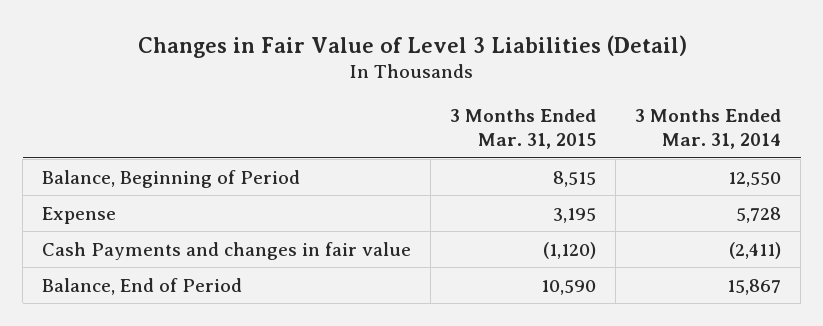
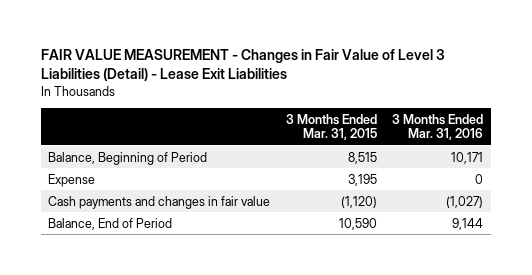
[137,34,687,58] Changes in Fair Value of Level 3 Liabilities (Detail) -> [40,48,445,82] FAIR VALUE MEASUREMENT - Changes in Fair Value of Level 3 Liabilities (Detail) - Lease Exit Liabilities
[635,109,782,150] 3 Months Ended Mar. 31, 2014 -> none
none -> [392,113,484,141] 3 Months Ended Mar. 31, 2016
[42,241,412,260] Cash Payments and changes in fair value -> [48,195,271,209] Cash payments and changes in fair value

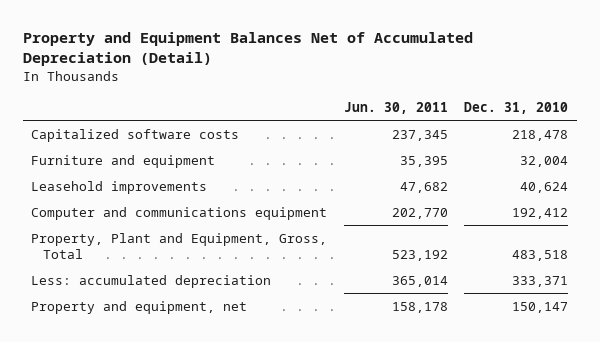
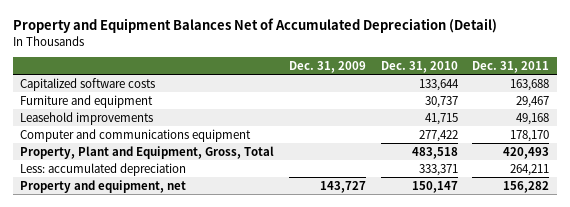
[343,101,448,114] Jun. 30, 2011 -> none
none -> [288,60,366,73] Dec. 31, 2009
none -> [472,60,550,73] Dec. 31, 2011
[512,129,569,141] 218,478 -> [418,78,459,91] 133,644
[520,155,569,167] 32,004 -> [424,95,458,108] 30,737
[520,181,569,193] 40,624 -> [424,112,458,125] 41,715
[512,207,569,219] 192,412 -> [418,129,458,142] 277,422

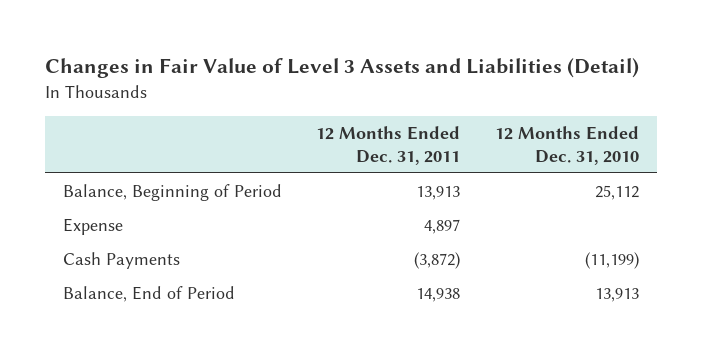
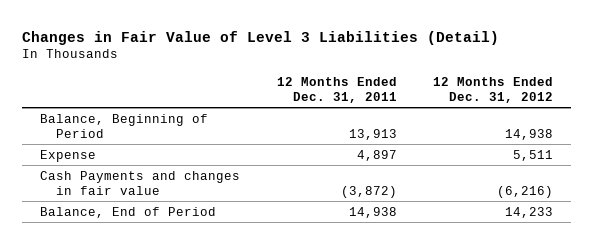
[45,58,640,79] Changes in Fair Value of Level 3 Assets and Liabilities (Detail) -> [22,30,500,45] Changes in Fair Value of Level 3 Liabilities (Detail)
[495,125,640,165] 12 Months Ended Dec. 31, 2010 -> none
none -> [432,76,553,103] 12 Months Ended Dec. 31, 2012
[62,251,180,269] Cash Payments -> [40,170,241,195] Cash Payments and changes in fair value

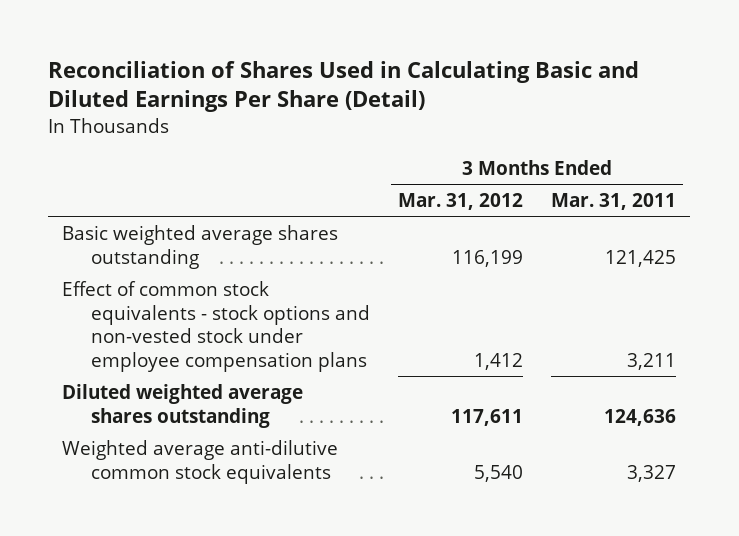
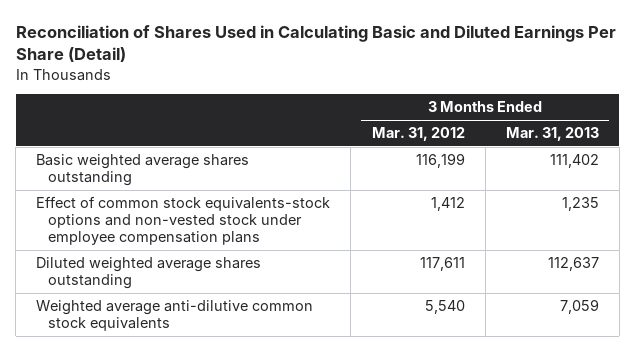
[551,192,677,210] Mar. 31, 2011 -> none
none -> [505,127,599,142] Mar. 31, 2013
[62,280,370,372] Effect of common stock equivalents - stock options and non-vested stock under employee compensation plans -> [36,196,331,246] Effect of common stock equivalents-stock options and non-vested stock under employee compensation plans

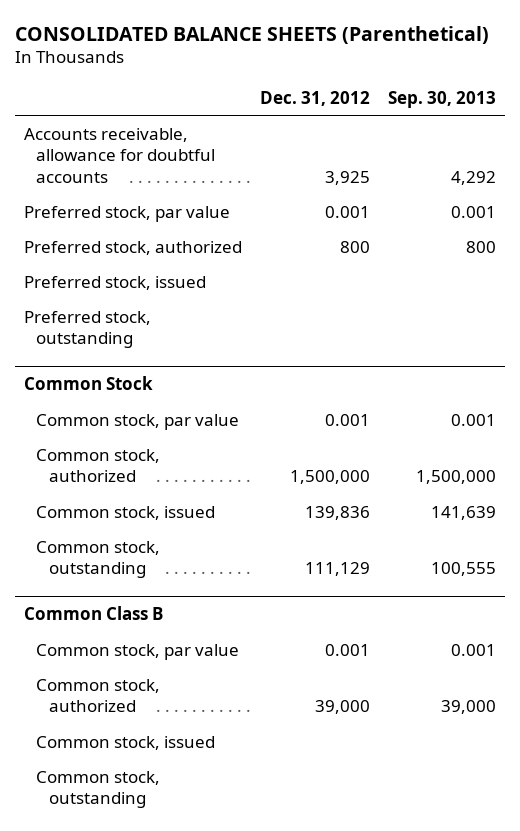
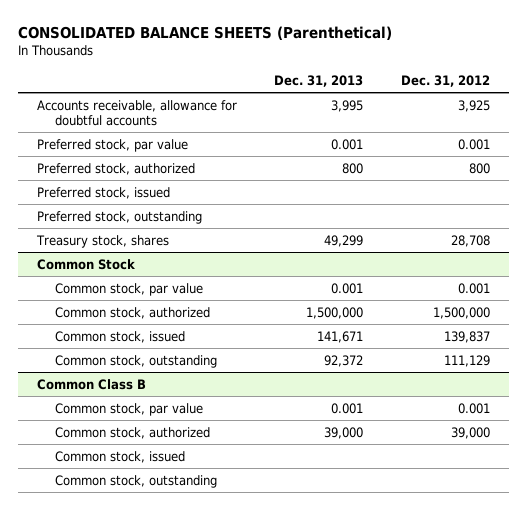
[387,90,496,108] Sep. 30, 2013 -> none
none -> [274,75,364,88] Dec. 31, 2013
none -> [35,234,169,248] Treasury stock, shares
[304,505,370,520] 139,836 -> [443,330,490,343] 139,837

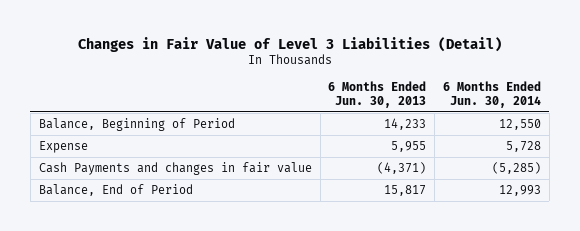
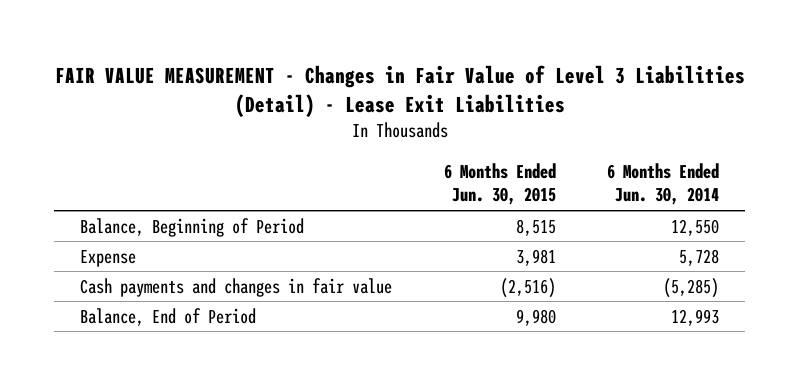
[77,36,502,52] Changes in Fair Value of Level 3 Liabilities (Detail) -> [54,65,745,118] FAIR VALUE MEASUREMENT - Changes in Fair Value of Level 3 Liabilities (Detail) - Lease Exit Liabilities
[328,81,427,109] 6 Months Ended Jun. 30, 2013 -> none
none -> [443,162,556,206] 6 Months Ended Jun. 30, 2015
[38,161,312,175] Cash Payments and changes in fair value -> [80,277,393,297] Cash payments and changes in fair value

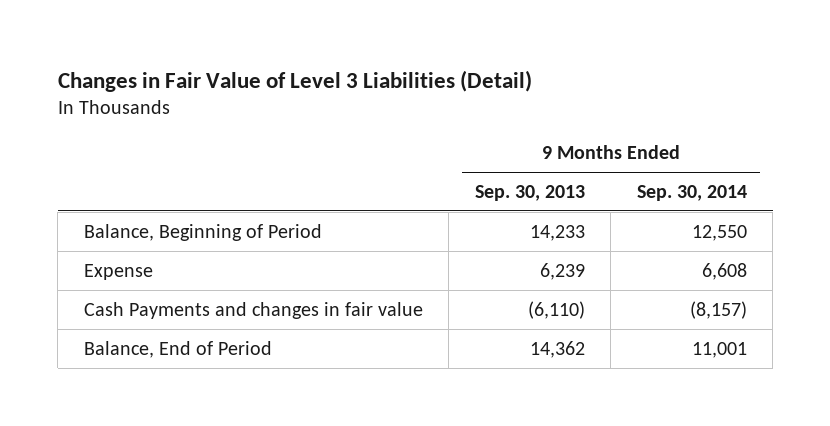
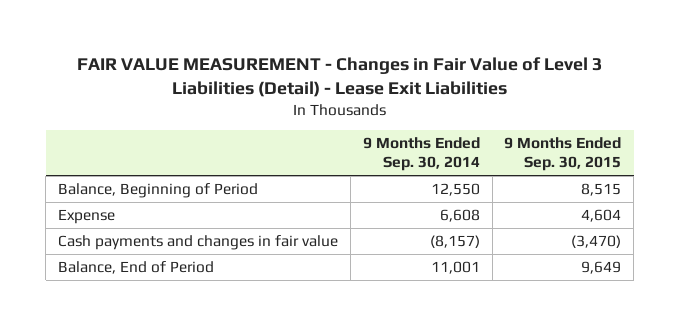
[57,69,532,92] Changes in Fair Value of Level 3 Liabilities (Detail) -> [76,56,602,97] FAIR VALUE MEASUREMENT - Changes in Fair Value of Level 3 Liabilities (Detail) - Lease Exit Liabilities
[474,184,585,201] Sep. 30, 2013 -> none
none -> [504,137,622,172] 9 Months Ended Sep. 30, 2015
[83,301,423,319] Cash Payments and changes in fair value -> [58,235,339,251] Cash payments and changes in fair value

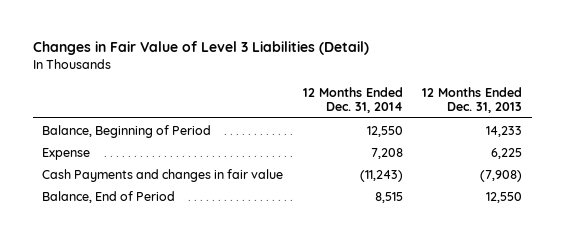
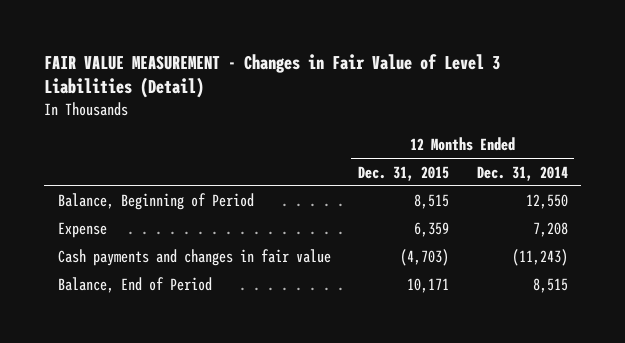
[32,40,369,55] Changes in Fair Value of Level 3 Liabilities (Detail) -> [44,53,501,99] FAIR VALUE MEASUREMENT - Changes in Fair Value of Level 3 Liabilities (Detail)
[421,86,522,114] 12 Months Ended Dec. 31, 2013 -> none
none -> [358,165,450,181] Dec. 31, 2015
[42,168,284,182] Cash Payments and changes in fair value -> [57,249,331,267] Cash payments and changes in fair value

